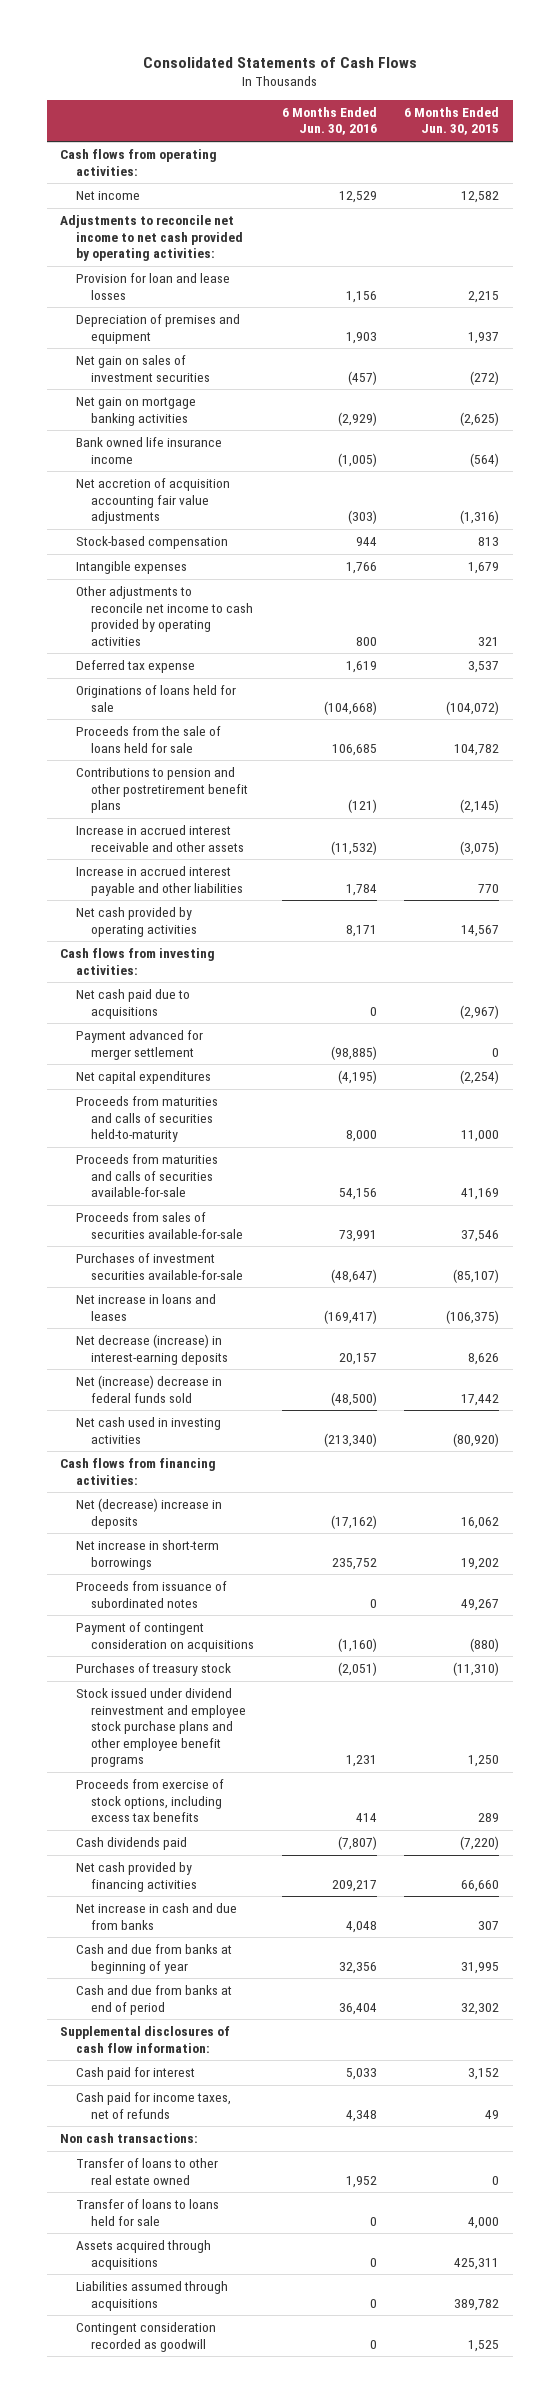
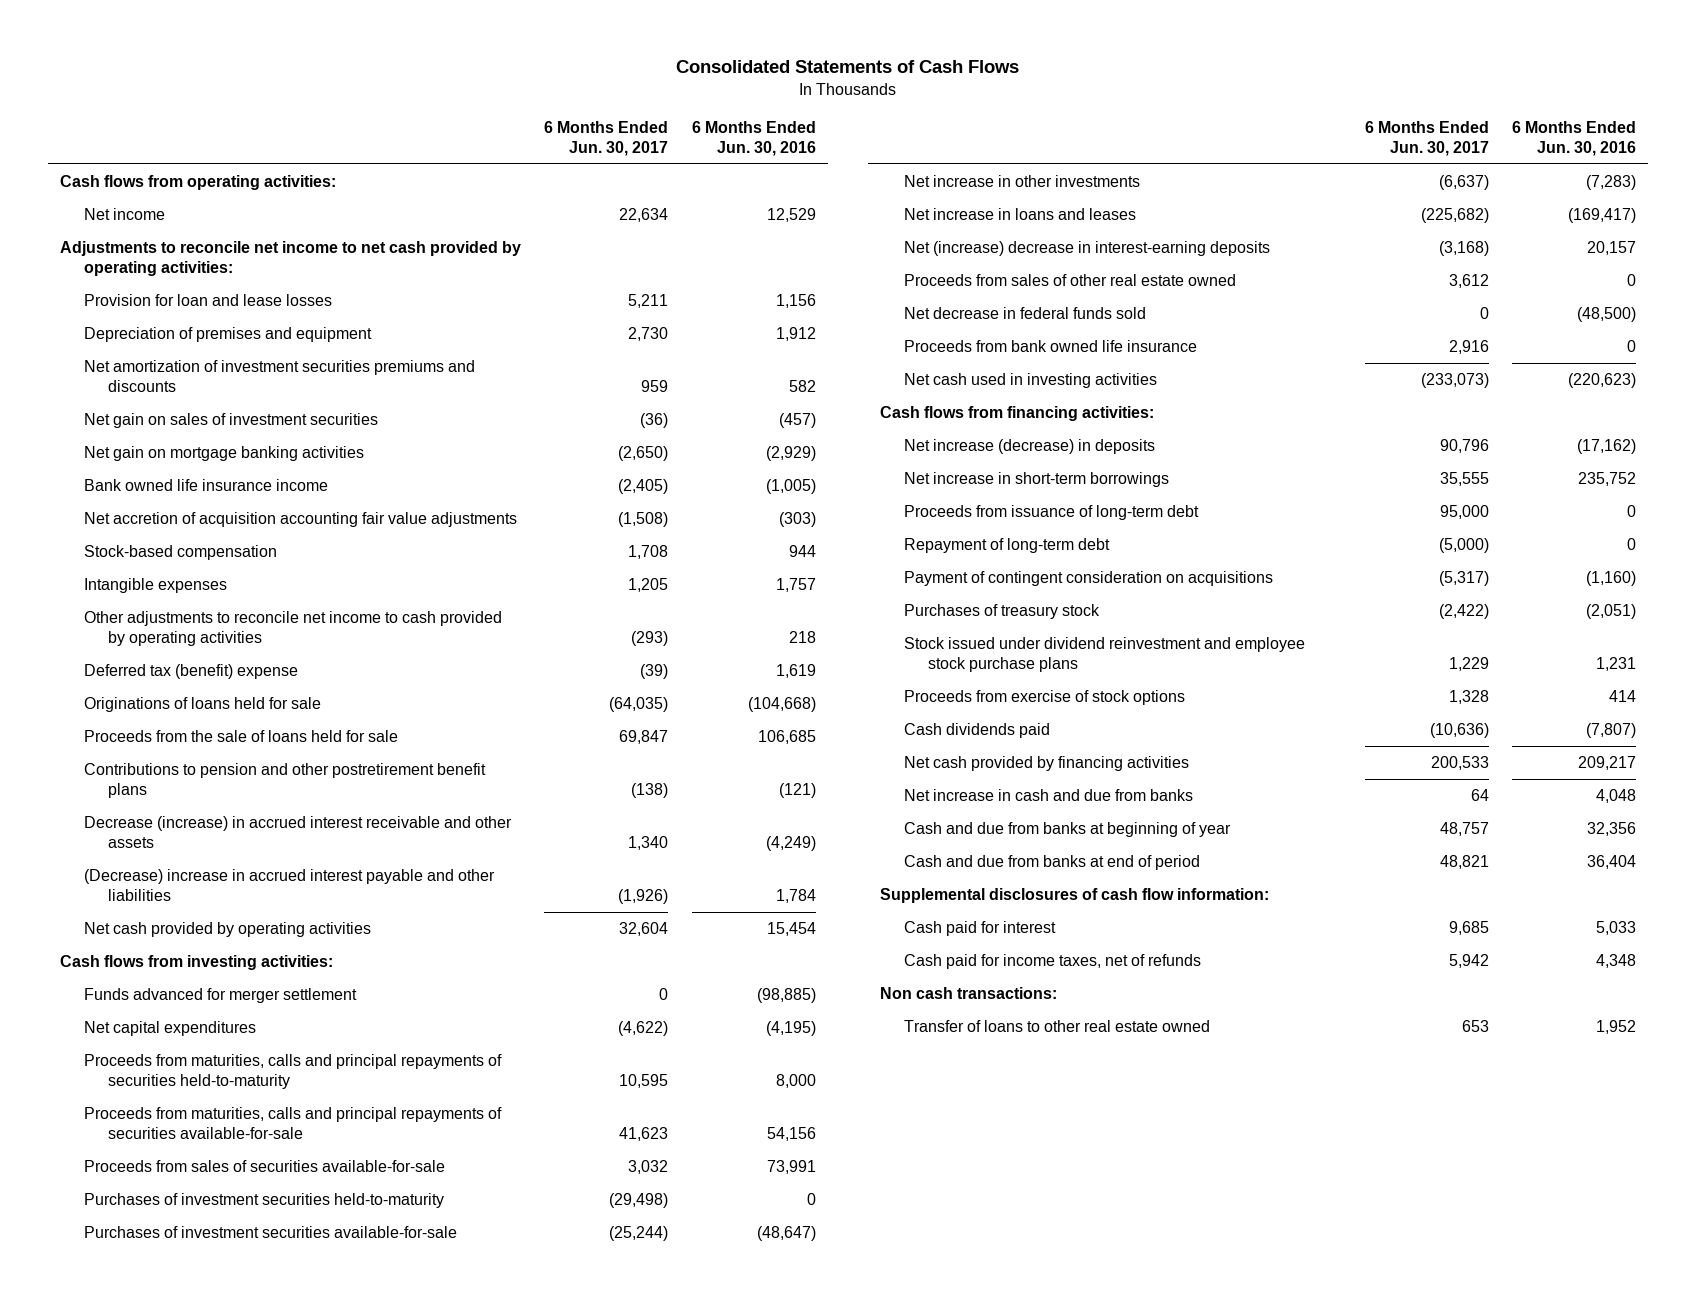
[403,106,499,136] 6 Months Ended Jun. 30, 2015 -> none
none -> [544,120,669,156] 6 Months Ended Jun. 30, 2017
[345,331,377,344] 1,903 -> [776,326,817,341] 1,912
none -> [83,359,475,392] Net amortization of investment securities premiums and discounts
[345,562,377,575] 1,766 -> [776,577,817,592] 1,757
[355,636,377,646] 800 -> [789,630,817,643] 218
[75,660,195,674] Deferred tax expense -> [83,663,298,679] Deferred tax (benefit) expense
[75,825,245,852] Increase in accrued interest receivable and other assets -> [83,815,512,848] Decrease (increase) in accrued interest receivable and other assets
[330,840,377,855] (11,532) -> [766,835,817,851] (4,249)
[75,866,244,896] Increase in accrued interest payable and other liabilities -> [83,868,495,901] (Decrease) increase in accrued interest payable and other liabilities
[345,924,377,937] 8,171 -> [767,921,817,936] 15,454
[75,989,190,1019] Net cash paid due to acquisitions -> none
[75,1030,203,1060] Payment advanced for merger settlement -> [83,987,357,1003] Funds advanced for merger settlement
[75,1096,218,1143] Proceeds from maturities and calls of securities held-to-maturity -> [83,1053,502,1089] Proceeds from maturities, calls and principal repayments of securities held-to-maturity
[75,1154,218,1198] Proceeds from maturities and calls of securities available-for-sale -> [83,1106,502,1139] Proceeds from maturities, calls and principal repayments of securities available-for-sale
none -> [83,1192,444,1208] Purchases of investment securities held-to-maturity
none -> [903,174,1140,187] Net increase in other investments
[75,1334,229,1365] Net decrease (increase) in interest-earning deposits -> [903,240,1270,256] Net (increase) decrease in interest-earning deposits
none -> [903,273,1236,286] Proceeds from sales of other real estate owned
[75,1375,222,1403] Net (increase) decrease in federal funds sold -> [903,306,1146,319] Net decrease in federal funds sold
none -> [903,339,1197,352] Proceeds from bank owned life insurance
[323,1432,377,1447] (213,340) -> [1568,372,1637,388] (220,623)
[75,1498,222,1529] Net (decrease) increase in deposits -> [903,438,1155,454] Net increase (decrease) in deposits
[75,1581,227,1608] Proceeds from issuance of subordinated notes -> none
none -> [903,504,1199,520] Proceeds from issuance of long-term debt
none -> [903,537,1110,553] Repayment of long-term debt
[75,1688,247,1768] Stock issued under dividend reinvestment and employee stock purchase plans and other employee benefit programs -> [903,636,1305,672] Stock issued under dividend reinvestment and employee stock purchase plans
[75,1779,224,1823] Proceeds from exercise of stock options, including excess tax benefits -> [903,689,1185,705] Proceeds from exercise of stock options
[75,2199,219,2226] Transfer of loans to loans held for sale -> none
[75,2240,211,2270] Assets acquired through acquisitions -> none
[75,2281,228,2311] Liabilities assumed through acquisitions -> none
[75,2322,216,2352] Contingent consideration recorded as goodwill -> none

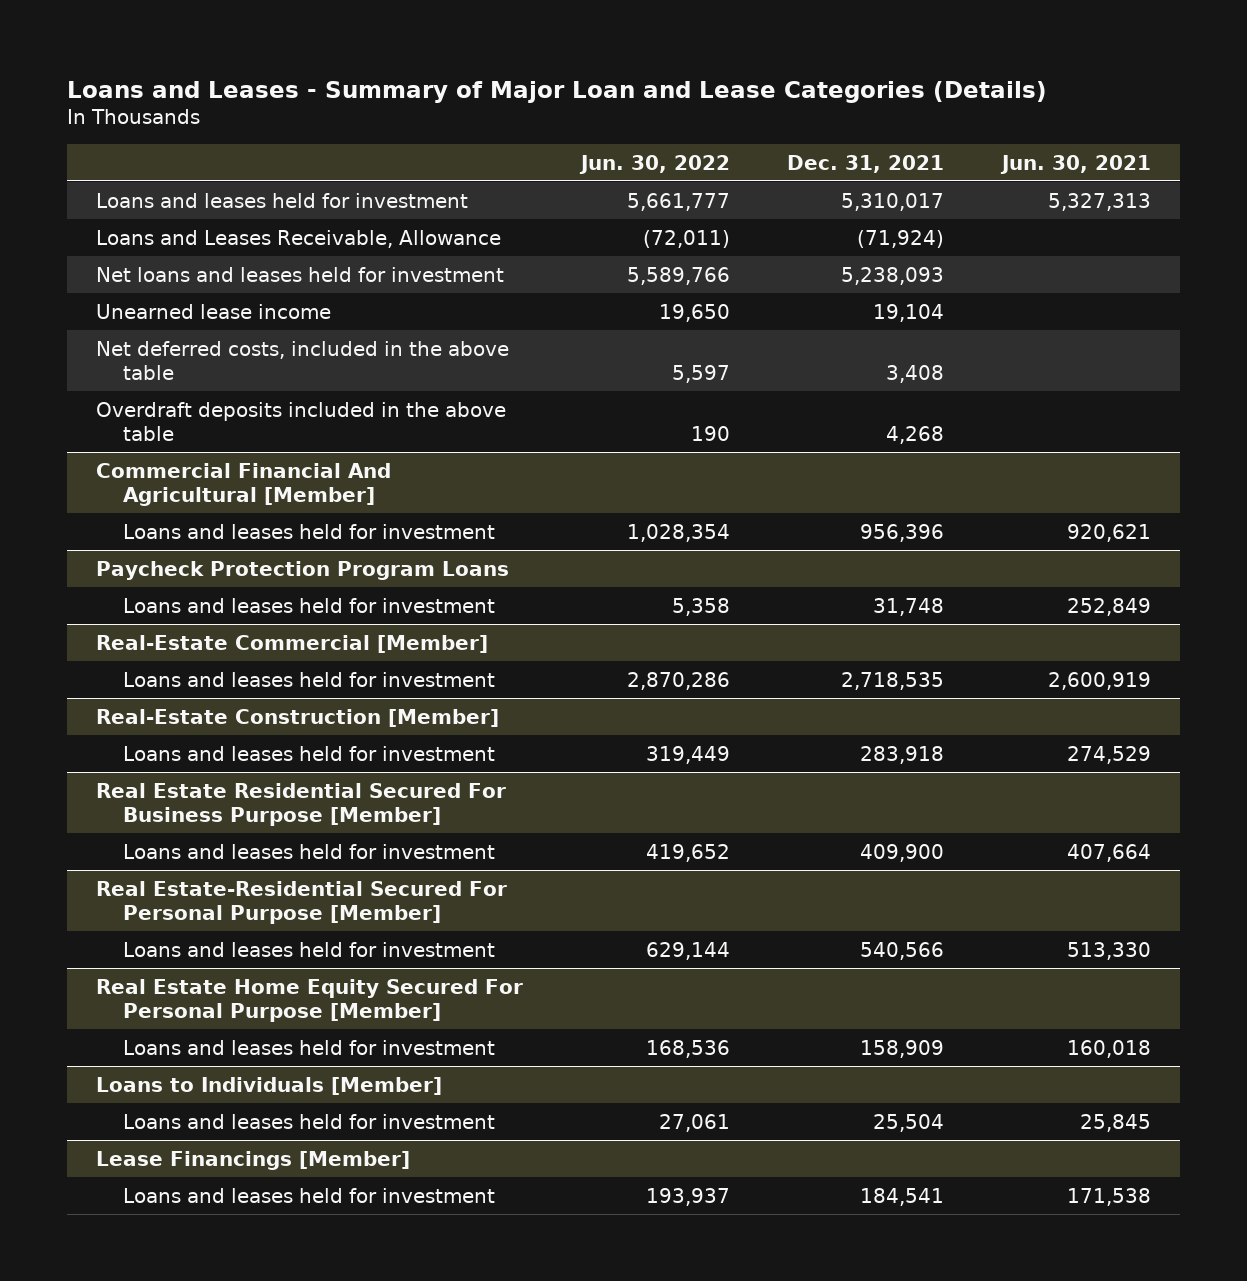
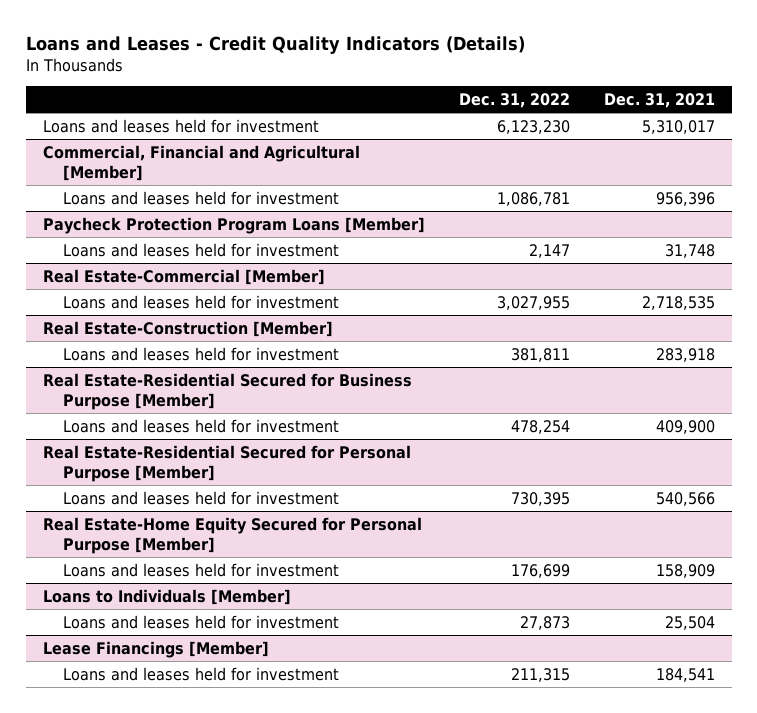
[67,80,1048,103] Loans and Leases - Summary of Major Loan and Lease Categories (Details) -> [25,35,525,54] Loans and Leases - Credit Quality Indicators (Details)
[578,154,730,174] Jun. 30, 2022 -> none
[999,154,1151,174] Jun. 30, 2021 -> none
none -> [458,92,570,108] Dec. 31, 2022
[95,229,501,248] Loans and Leases Receivable, Allowance -> none
[95,266,504,282] Net loans and leases held for investment -> none
[95,303,331,319] Unearned lease income -> none
[95,340,509,380] Net deferred costs, included in the above table -> none
[95,401,506,441] Overdraft deposits included in the above table -> none
[95,462,391,506] Commercial Financial And Agricultural [Member] -> [42,144,360,181] Commercial, Financial and Agricultural [Member]
[95,560,509,580] Paycheck Protection Program Loans -> [42,216,425,234] Paycheck Protection Program Loans [Member]
[95,634,488,653] Real-Estate Commercial [Member] -> [42,268,325,285] Real Estate-Commercial [Member]
[95,708,499,727] Real-Estate Construction [Member] -> [42,320,333,337] Real Estate-Construction [Member]
[95,782,506,826] Real Estate Residential Secured For Business Purpose [Member] -> [42,372,412,410] Real Estate-Residential Secured for Business Purpose [Member]
[95,880,507,924] Real Estate-Residential Secured For Personal Purpose [Member] -> [42,444,411,482] Real Estate-Residential Secured for Personal Purpose [Member]
[95,978,523,1022] Real Estate Home Equity Secured For Personal Purpose [Member] -> [42,516,422,554] Real Estate-Home Equity Secured for Personal Purpose [Member]

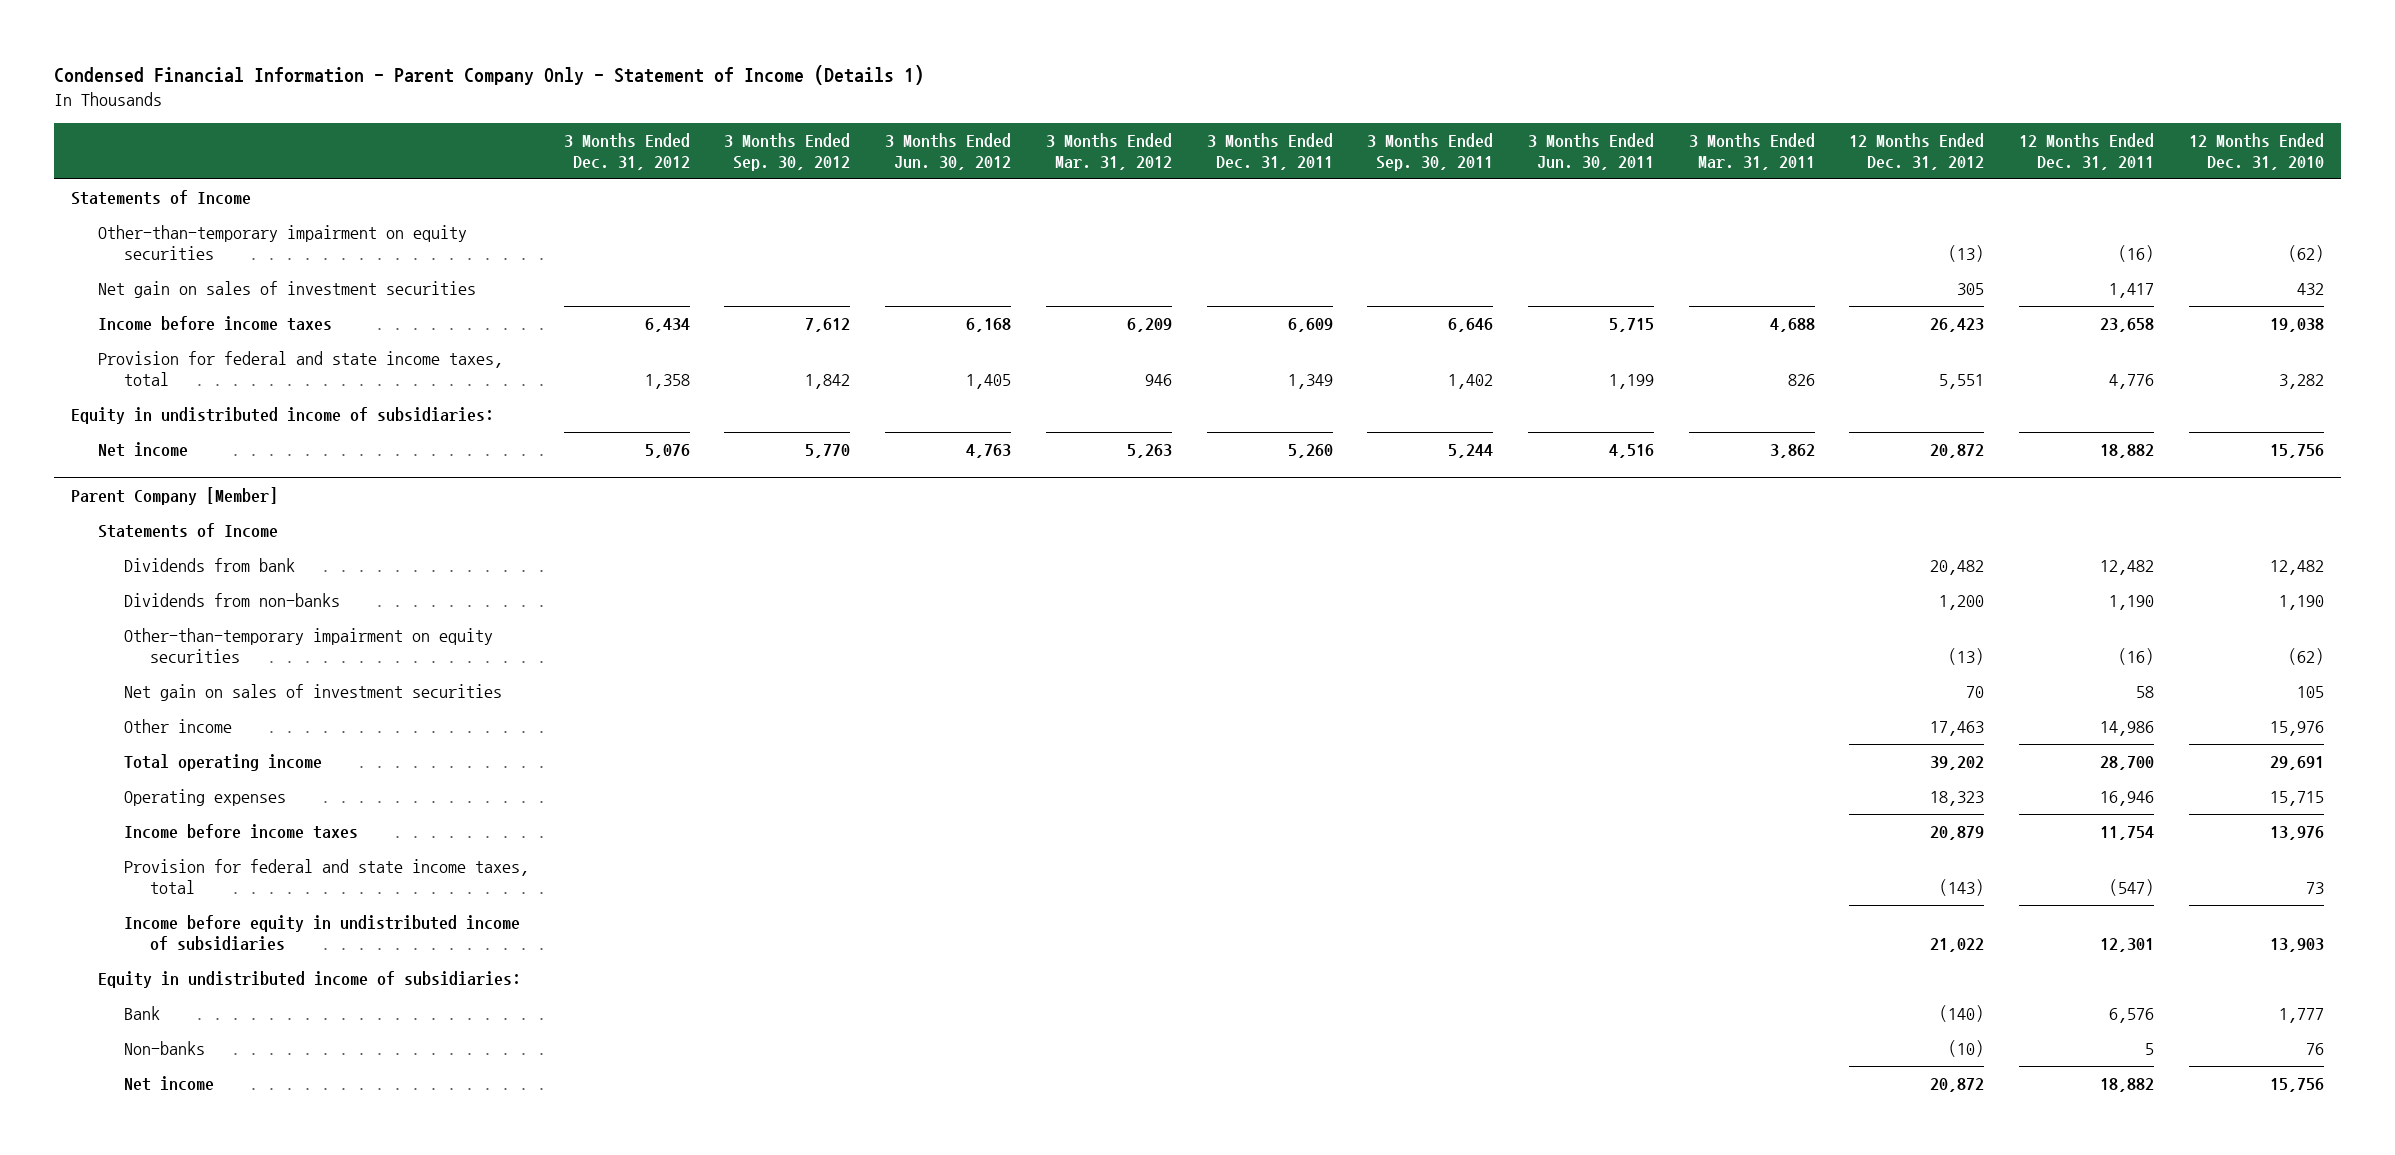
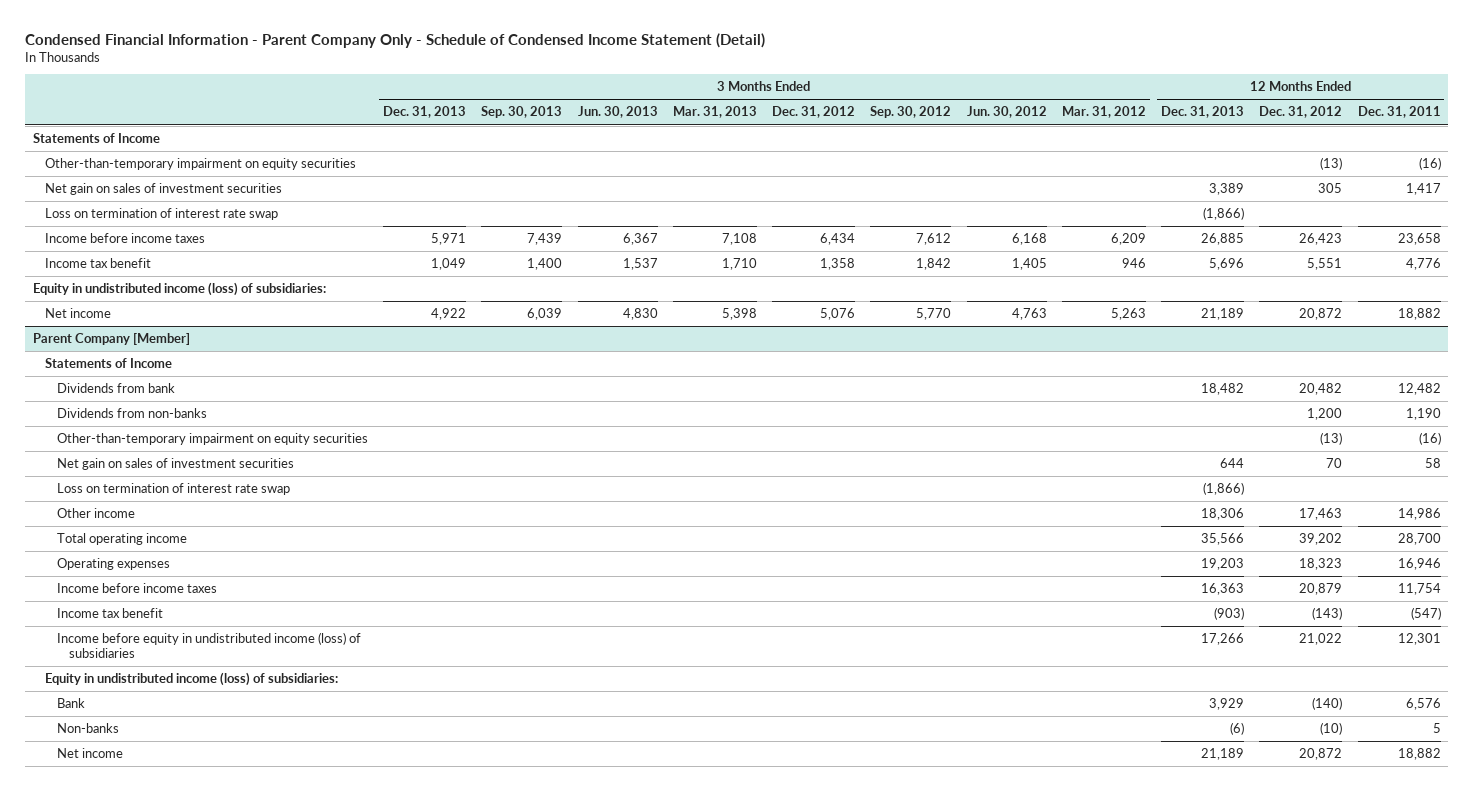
[54,65,925,86] Condensed Financial Information - Parent Company Only - Statement of Income (Details 1) -> [25,32,766,48] Condensed Financial Information - Parent Company Only - Schedule of Condensed Income Statement (Detail)
[1206,132,1333,171] 3 Months Ended Dec. 31, 2011 -> none
[1367,132,1494,172] 3 Months Ended Sep. 30, 2011 -> none
[1528,132,1655,171] 3 Months Ended Jun. 30, 2011 -> none
[1688,132,1815,171] 3 Months Ended Mar. 31, 2011 -> none
[2188,132,2324,171] 12 Months Ended Dec. 31, 2010 -> none
none -> [383,106,467,119] Dec. 31, 2013
none -> [481,106,563,119] Sep. 30, 2013
none -> [577,106,658,119] Jun. 30, 2013
none -> [672,106,757,119] Mar. 31, 2013
none -> [1161,106,1245,119] Dec. 31, 2013
none -> [44,208,278,221] Loss on termination of interest rate swap
[97,351,503,387] Provision for federal and state income taxes, total -> [44,258,151,269] Income tax benefit
[71,407,495,425] Equity in undistributed income of subsidiaries: -> [32,282,326,297] Equity in undistributed income (loss) of subsidiaries:
none -> [56,483,290,496] Loss on termination of interest rate swap
[123,859,529,895] Provision for federal and state income taxes, total -> [56,608,163,619] Income tax benefit
[123,915,520,951] Income before equity in undistributed income of subsidiaries -> [56,632,361,659] Income before equity in undistributed income (loss) of subsidiaries
[97,971,521,989] Equity in undistributed income of subsidiaries: -> [44,672,338,687] Equity in undistributed income (loss) of subsidiaries:

